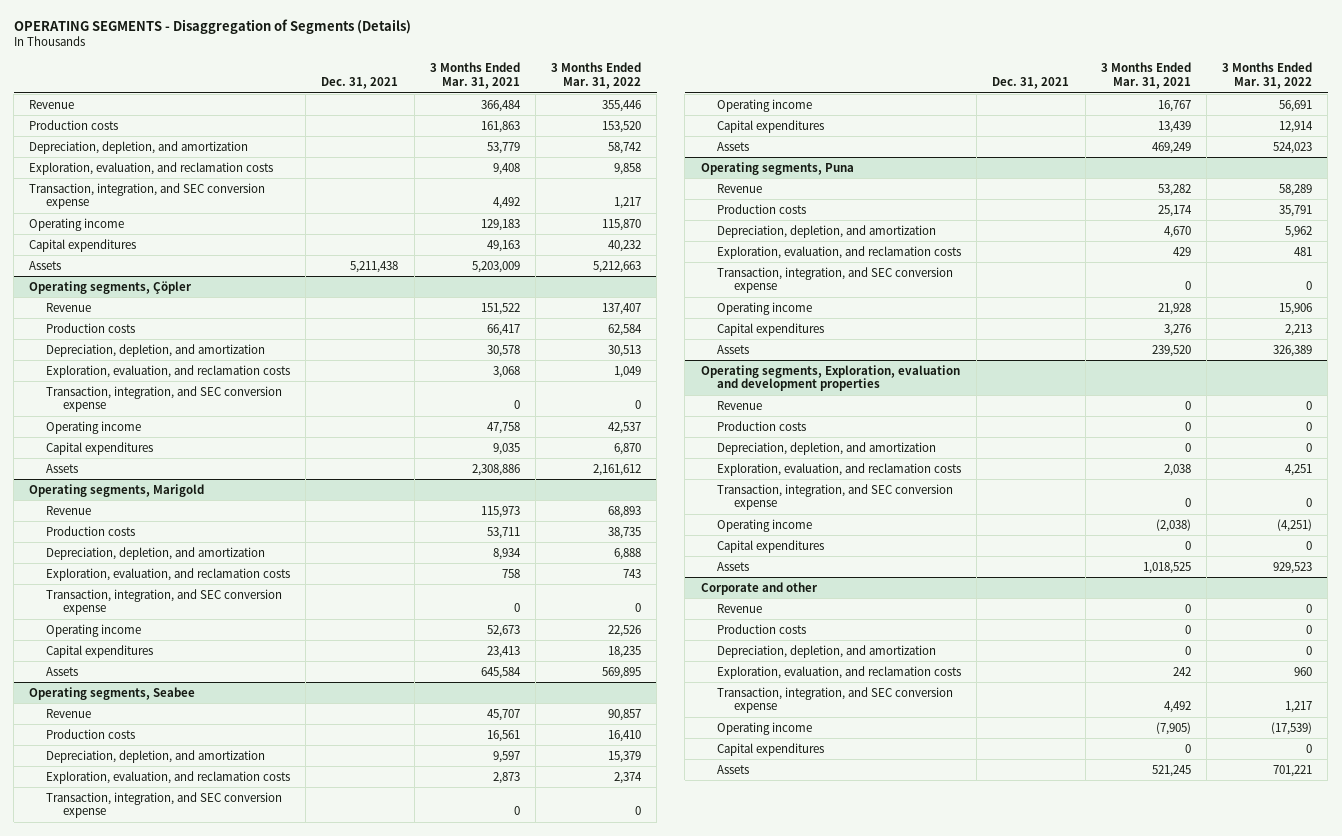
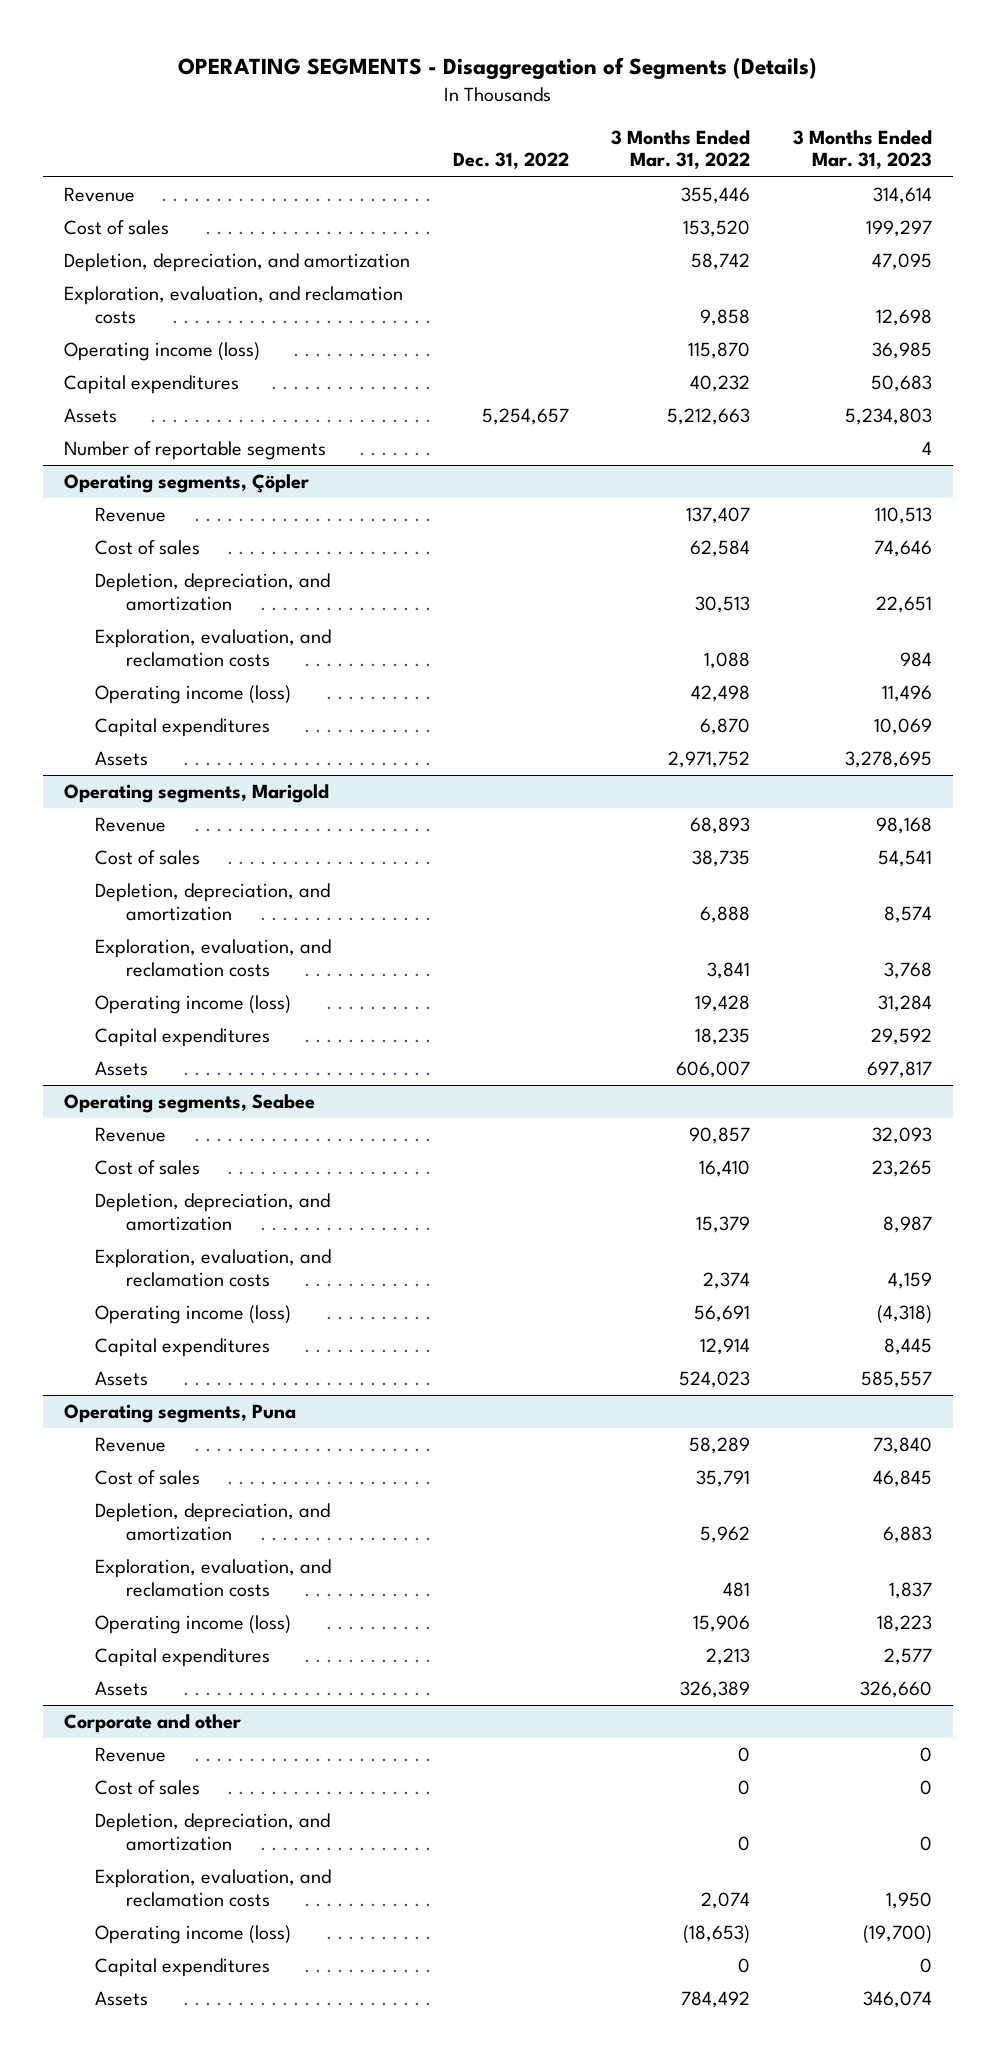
[321,76,399,89] Dec. 31, 2021 -> none
[429,62,520,89] 3 Months Ended Mar. 31, 2021 -> none
none -> [452,152,569,170] Dec. 31, 2022
none -> [792,129,932,170] 3 Months Ended Mar. 31, 2023
[29,119,119,130] Production costs -> [64,220,170,236] Cost of sales
[29,140,249,154] Depreciation, depletion, and amortization -> [64,253,411,273] Depletion, depreciation, and amortization
[29,182,266,210] Transaction, integration, and SEC conversion expense -> none
[29,217,125,231] Operating income -> [64,342,261,362] Operating income (loss)
none -> [64,441,327,461] Number of reportable segments
[45,385,282,413] Transaction, integration, and SEC conversion expense -> none
[45,322,135,333] Production costs -> [95,540,201,556] Cost of sales
[45,343,265,357] Depreciation, depletion, and amortization -> [95,573,331,612] Depletion, depreciation, and amortization
[614,365,642,378] 1,049 -> [704,652,751,670] 1,088
[45,420,141,434] Operating income -> [95,685,292,705] Operating income (loss)
[608,421,642,434] 42,537 -> [691,685,751,703] 42,498
[593,463,642,476] 2,161,612 -> [668,751,751,769] 2,971,752
[45,588,282,616] Transaction, integration, and SEC conversion expense -> none
[45,525,135,536] Production costs -> [95,850,201,866] Cost of sales
[45,546,265,560] Depreciation, depletion, and amortization -> [95,883,331,922] Depletion, depreciation, and amortization
[623,568,642,578] 743 -> [707,962,751,980] 3,841
[45,623,141,637] Operating income -> [95,995,292,1015] Operating income (loss)
[608,624,642,637] 22,526 -> [695,995,751,1013] 19,428
[602,666,642,679] 569,895 -> [676,1061,751,1079] 606,007
[45,728,135,739] Production costs -> [95,1160,201,1176] Cost of sales
[45,749,265,763] Depreciation, depletion, and amortization -> [95,1193,331,1232] Depletion, depreciation, and amortization
[45,791,282,819] Transaction, integration, and SEC conversion expense -> none
[717,98,813,112] Operating income -> [95,1305,292,1325] Operating income (loss)
[717,203,807,214] Production costs -> [95,1470,201,1486] Cost of sales
[717,224,937,238] Depreciation, depletion, and amortization -> [95,1503,331,1542] Depletion, depreciation, and amortization
[717,266,954,294] Transaction, integration, and SEC conversion expense -> none
[717,301,813,315] Operating income -> [95,1615,292,1635] Operating income (loss)
[700,364,960,392] Operating segments, Exploration, evaluation and development properties -> none
[717,400,763,410] Revenue -> none
[717,420,807,431] Production costs -> none
[717,441,937,455] Depreciation, depletion, and amortization -> none
[717,462,962,476] Exploration, evaluation, and reclamation costs -> none
[717,483,954,511] Transaction, integration, and SEC conversion expense -> none
[717,518,813,532] Operating income -> none
[717,539,825,553] Capital expenditures -> none
[717,561,750,571] Assets -> none
[717,623,807,634] Production costs -> none
[717,686,954,714] Transaction, integration, and SEC conversion expense -> none
none -> [95,1780,201,1796] Cost of sales
[717,644,937,658] Depreciation, depletion, and amortization -> [95,1813,331,1852] Depletion, depreciation, and amortization
[1294,666,1313,676] 960 -> [701,1892,751,1910] 2,074
[717,721,813,735] Operating income -> [95,1925,292,1945] Operating income (loss)
[1271,721,1313,735] (17,539) -> [683,1925,751,1945] (18,653)
[1273,764,1313,777] 701,221 -> [681,1991,751,2009] 784,492

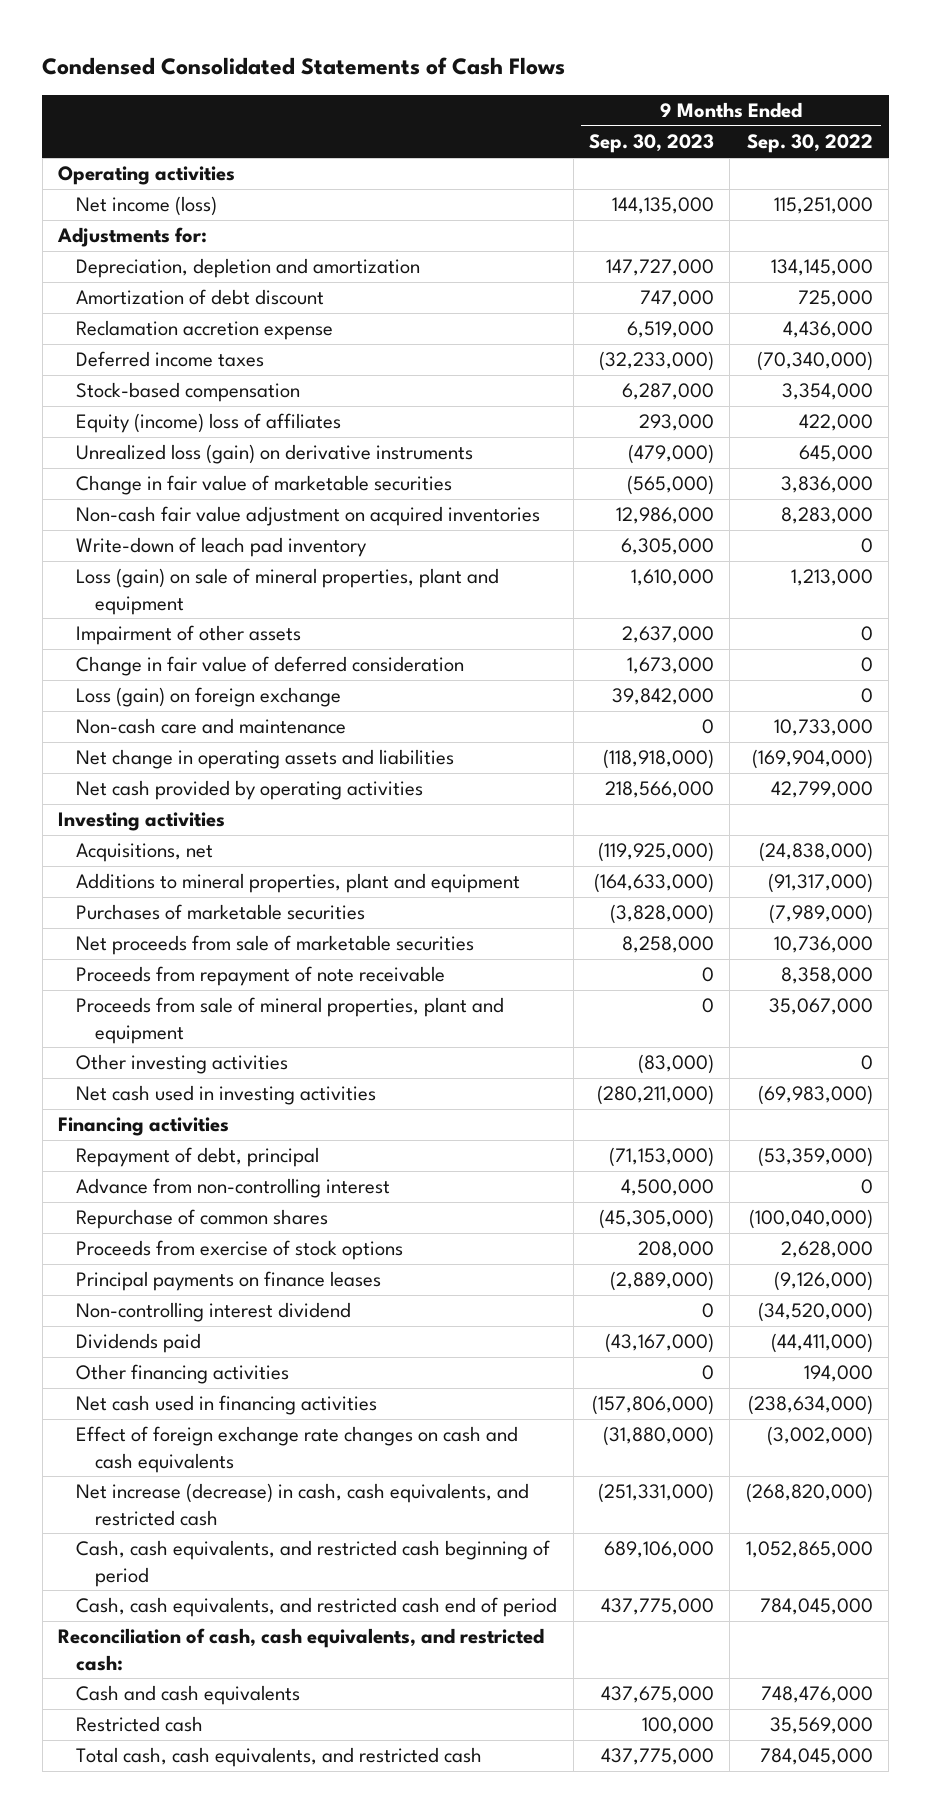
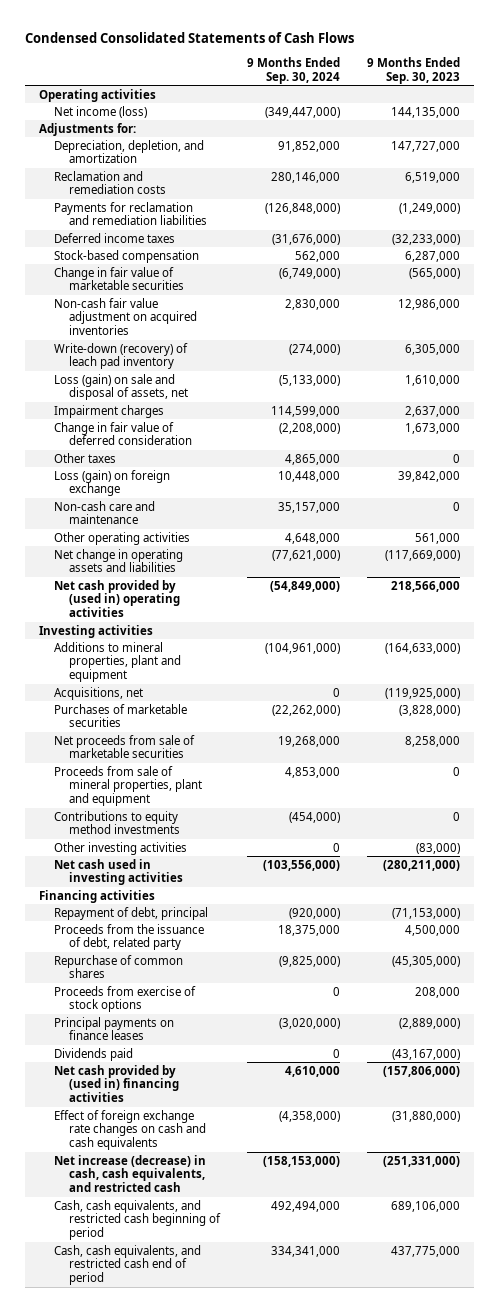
[746,134,873,154] Sep. 30, 2022 -> none
none -> [247,56,341,84] 9 Months Ended Sep. 30, 2024
[76,289,325,306] Amortization of debt discount -> none
[76,258,421,279] Depreciation, depletion and amortization -> [53,139,204,164] Depreciation, depletion, and amortization
[76,320,334,341] Reclamation accretion expense -> [53,170,166,195] Reclamation and remediation costs
none -> [53,201,207,226] Payments for reclamation and remediation liabilities
[76,413,342,434] Equity (income) loss of affiliates -> none
[76,444,474,465] Unrealized loss (gain) on derivative instruments -> none
[76,537,368,558] Write-down of leach pad inventory -> [53,342,188,370] Write-down (recovery) of leach pad inventory
[76,568,500,615] Loss (gain) on sale of mineral properties, plant and equipment -> [53,373,188,401] Loss (gain) on sale and disposal of assets, net
[76,625,302,646] Impairment of other assets -> [53,404,164,418] Impairment charges
none -> [53,452,116,463] Other taxes
none -> [53,531,190,545] Other operating activities
[603,749,715,770] (118,918,000) -> [385,549,461,561] (117,669,000)
[76,780,424,801] Net cash provided by operating activities -> [53,579,180,618] Net cash provided by (used in) operating activities
[76,843,214,863] Acquisitions, net -> [53,686,143,700] Acquisitions, net
[76,966,446,987] Proceeds from repayment of note receivable -> none
none -> [53,810,180,835] Contributions to equity method investments
[76,1178,391,1199] Advance from non-controlling interest -> none
none -> [53,923,204,951] Proceeds from the issuance of debt, related party
[76,1302,352,1323] Non-controlling interest dividend -> none
[76,1364,290,1385] Other financing activities -> none
[76,1395,378,1416] Net cash used in financing activities -> [53,1064,179,1103] Net cash provided by (used in) financing activities
[57,1628,544,1671] Reconciliation of cash, cash equivalents, and restricted cash: -> none
[76,1685,301,1706] Cash and cash equivalents -> none
[76,1716,204,1733] Restricted cash -> none
[76,1747,483,1768] Total cash, cash equivalents, and restricted cash -> none

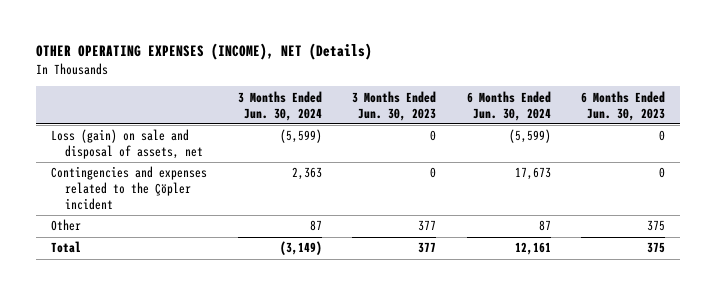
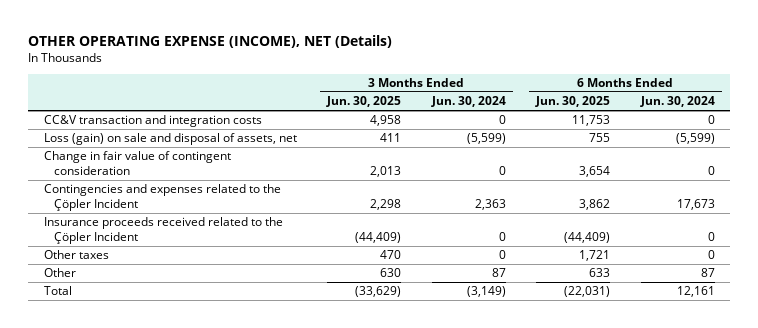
[36,43,373,61] OTHER OPERATING EXPENSES (INCOME), NET (Details) -> [28,35,393,49] OTHER OPERATING EXPENSE (INCOME), NET (Details)
[352,90,437,121] 3 Months Ended Jun. 30, 2023 -> none
[581,90,666,121] 6 Months Ended Jun. 30, 2023 -> none
none -> [326,96,402,108] Jun. 30, 2025
none -> [535,96,611,108] Jun. 30, 2025
none -> [43,115,262,128] CC&V transaction and integration costs
none -> [43,151,231,175] Change in fair value of contingent consideration
[51,166,208,210] Contingencies and expenses related to the Çöpler incident -> [43,184,281,211] Contingencies and expenses related to the Çöpler Incident
none -> [43,217,283,244] Insurance proceeds received related to the Çöpler Incident
none -> [43,250,109,260] Other taxes

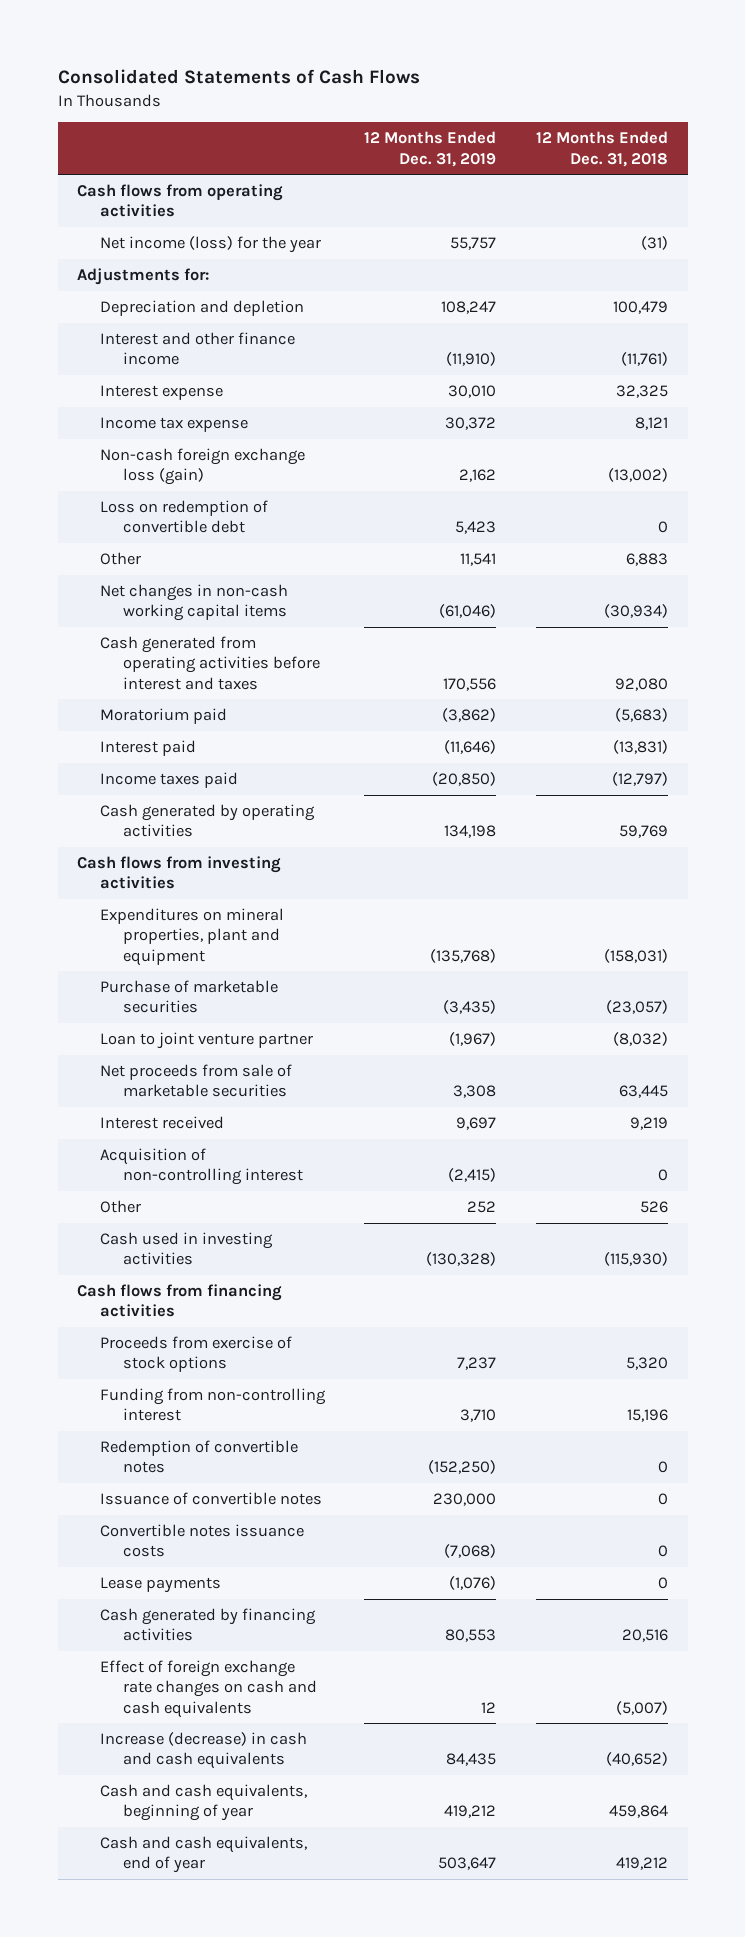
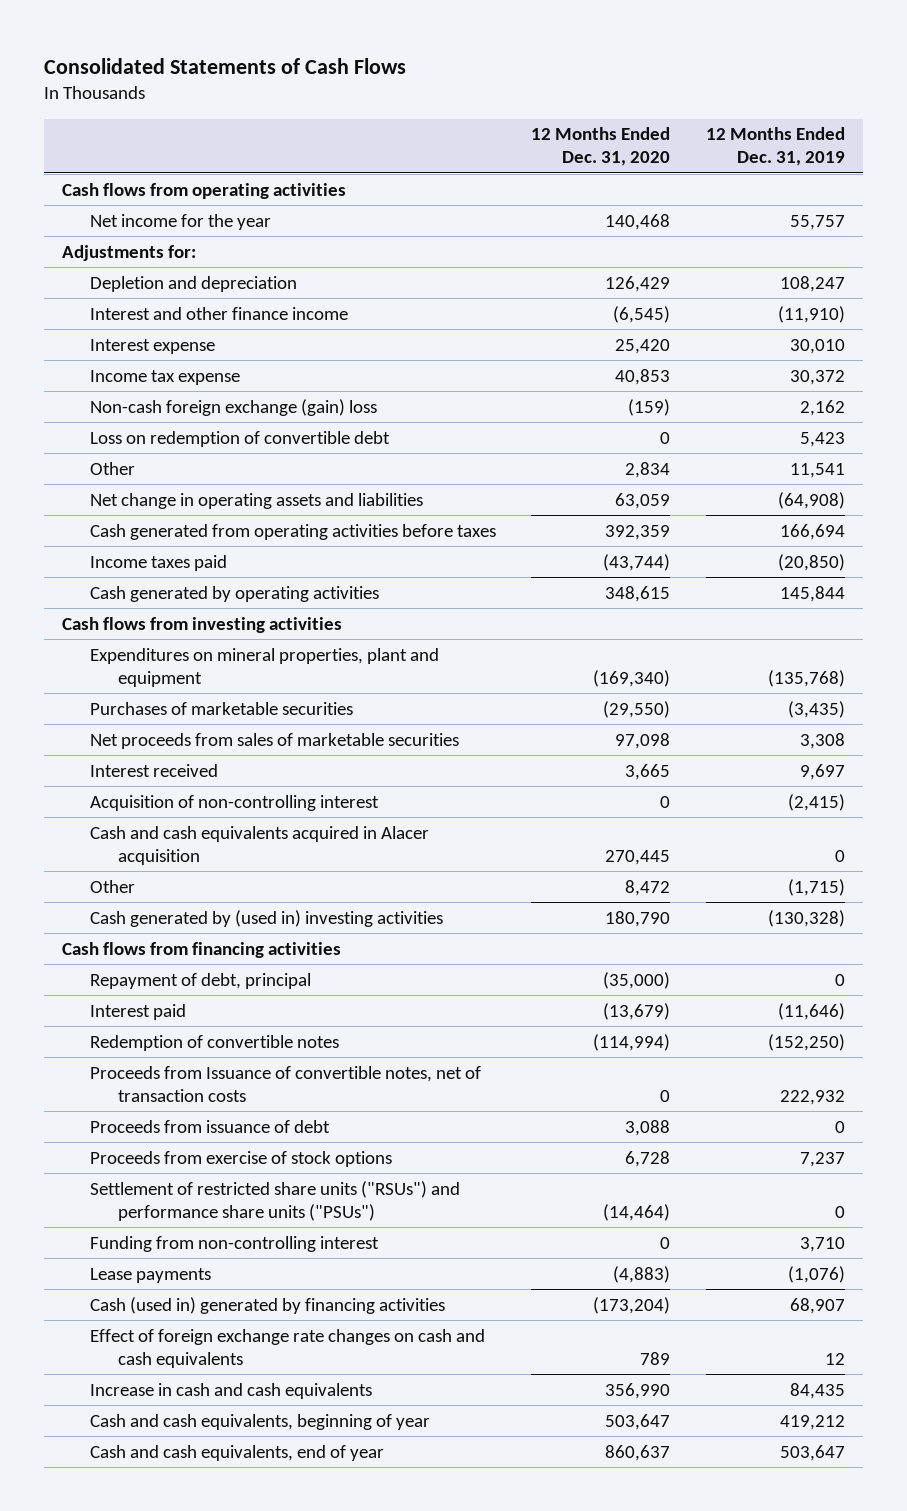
[535,131,668,167] 12 Months Ended Dec. 31, 2018 -> none
none -> [531,127,671,167] 12 Months Ended Dec. 31, 2020
[100,236,322,254] Net income (loss) for the year -> [89,213,271,230] Net income for the year
[100,300,305,317] Depreciation and depletion -> [89,275,297,292] Depletion and depreciation
[100,448,306,486] Non-cash foreign exchange loss (gain) -> [89,398,377,416] Non-cash foreign exchange (gain) loss
[100,584,289,622] Net changes in non-cash working capital items -> none
[100,708,228,725] Moratorium paid -> none
none -> [89,492,423,509] Net change in operating assets and liabilities
[100,636,320,690] Cash generated from operating activities before interest and taxes -> [89,523,496,540] Cash generated from operating activities before taxes
[443,677,497,691] 170,556 -> [779,523,845,540] 166,694
[444,825,497,839] 134,198 -> [779,585,845,602] 145,844
[100,1032,314,1050] Loan to joint venture partner -> none
[100,980,279,1014] Purchase of marketable securities -> [89,701,353,715] Purchases of marketable securities
[100,1064,293,1098] Net proceeds from sale of marketable securities -> [89,732,459,749] Net proceeds from sales of marketable securities
none -> [89,825,429,865] Cash and cash equivalents acquired in Alacer acquisition
[467,1201,497,1214] 252 -> [787,878,845,896] (1,715)
[100,1232,274,1266] Cash used in investing activities -> [89,909,443,927] Cash generated by (used in) investing activities
none -> [89,972,311,989] Repayment of debt, principal
[100,740,197,757] Interest paid -> [89,1003,186,1020] Interest paid
[100,1440,299,1474] Redemption of convertible notes -> [89,1034,339,1051] Redemption of convertible notes
none -> [89,1065,481,1102] Proceeds from Issuance of convertible notes, net of transaction costs
none -> [89,1119,330,1133] Proceeds from issuance of debt
none -> [89,1180,460,1221] Settlement of restricted share units ("RSUs") and performance share units ("PSUs")
[100,1492,323,1506] Issuance of convertible notes -> none
[100,1524,305,1558] Convertible notes issuance costs -> none
[100,1608,317,1642] Cash generated by financing activities -> [89,1296,445,1314] Cash (used in) generated by financing activities
[445,1629,497,1643] 80,553 -> [789,1297,845,1314] 68,907
[100,1732,308,1770] Increase (decrease) in cash and cash equivalents -> [89,1382,372,1399] Increase in cash and cash equivalents

